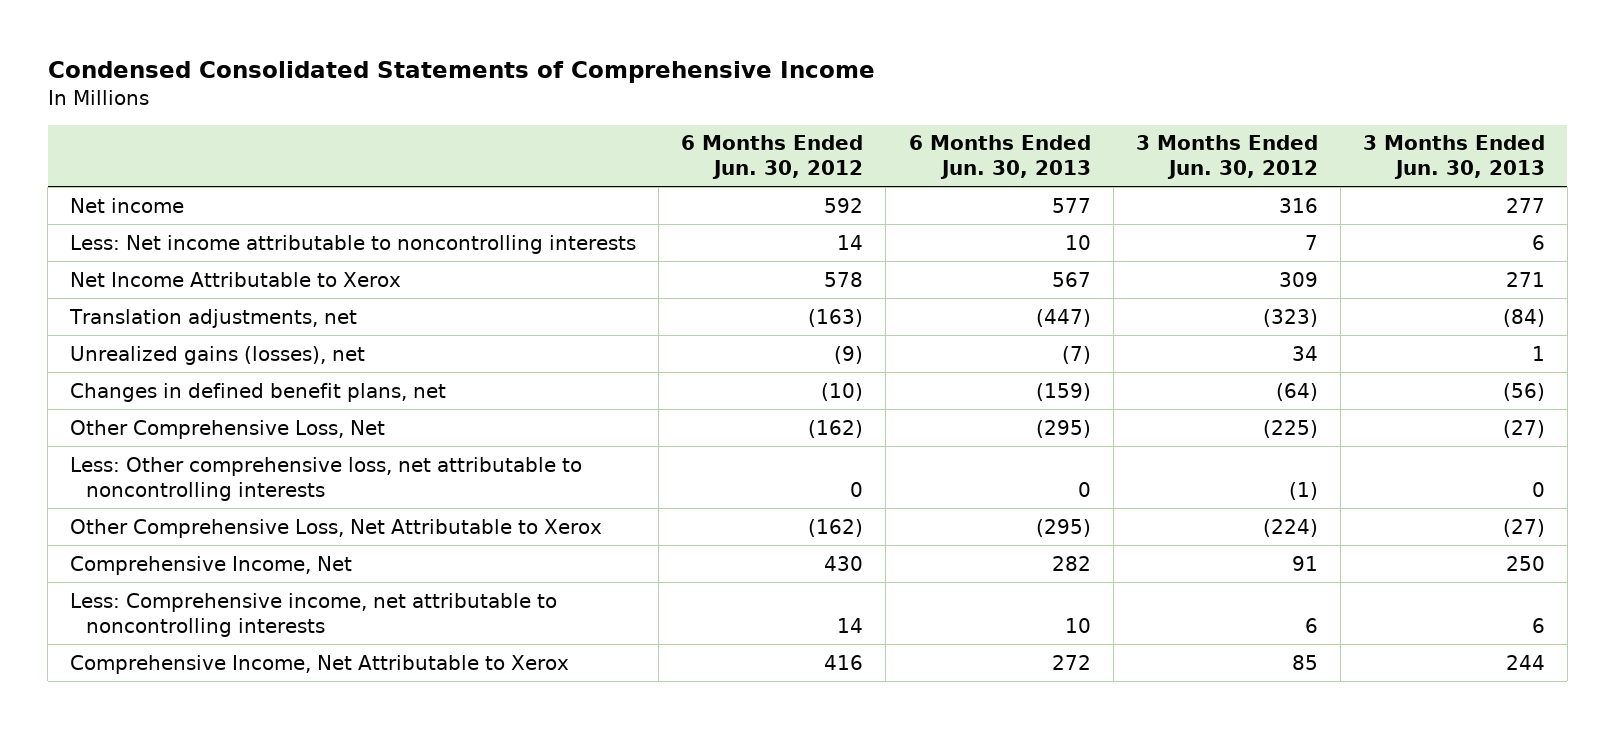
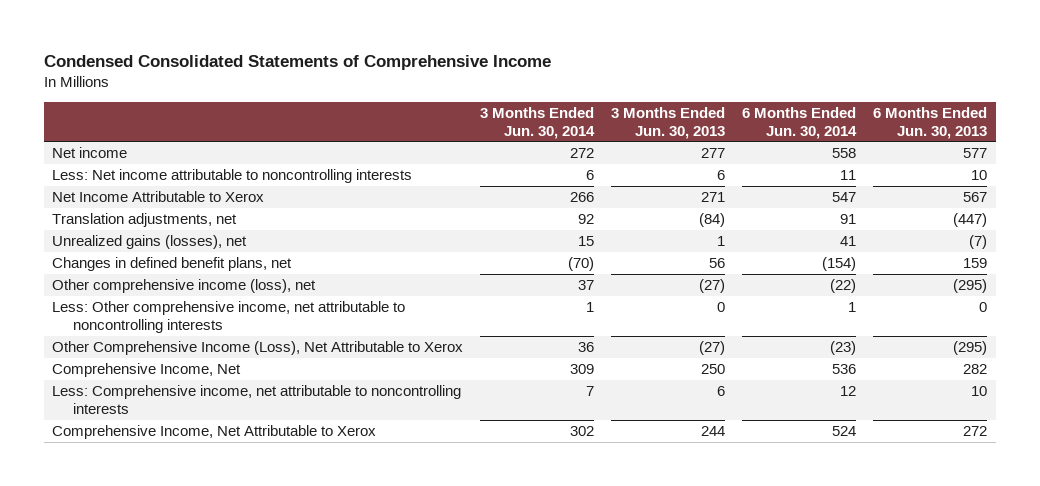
[681,135,864,180] 6 Months Ended Jun. 30, 2012 -> none
[1135,135,1318,180] 3 Months Ended Jun. 30, 2012 -> none
none -> [480,106,596,139] 3 Months Ended Jun. 30, 2014
none -> [742,106,858,139] 6 Months Ended Jun. 30, 2014
[1035,382,1091,401] (159) -> [963,257,988,268] 159
[1502,382,1545,401] (56) -> [709,257,726,268] 56
[70,419,386,439] Other Comprehensive Loss, Net -> [52,278,317,293] Other comprehensive income (loss), net
[70,456,583,501] Less: Other comprehensive loss, net attributable to noncontrolling interests -> [52,300,406,333] Less: Other comprehensive income, net attributable to noncontrolling interests
[70,518,603,538] Other Comprehensive Loss, Net Attributable to Xerox -> [52,340,464,355] Other Comprehensive Income (Loss), Net Attributable to Xerox

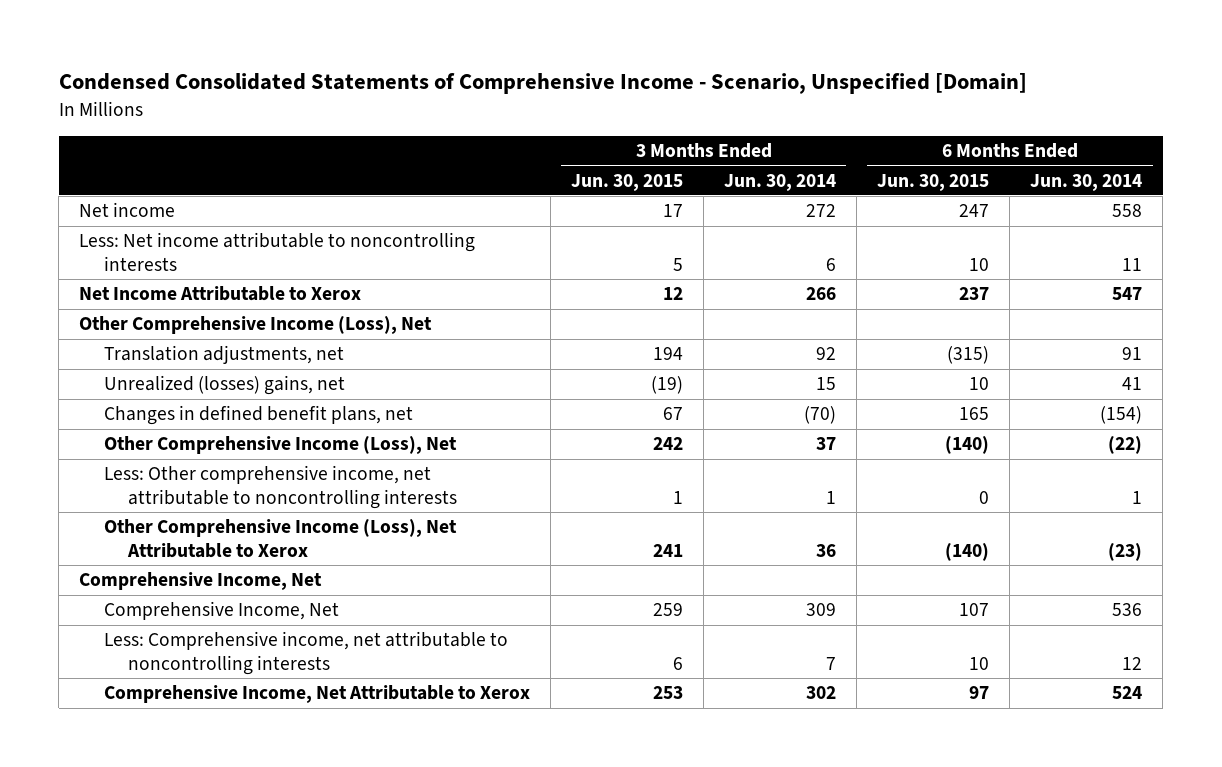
[43,54,551,70] Condensed Consolidated Statements of Comprehensive Income -> [58,73,1027,95] Condensed Consolidated Statements of Comprehensive Income - Scenario, Unspecified [Domain]
[611,106,726,139] 3 Months Ended Jun. 30, 2013 -> none
[873,106,988,139] 6 Months Ended Jun. 30, 2013 -> none
none -> [571,173,684,191] Jun. 30, 2015
none -> [877,173,990,191] Jun. 30, 2015
none -> [79,316,433,335] Other Comprehensive Income (Loss), Net
[52,234,248,249] Unrealized gains (losses), net -> [103,375,345,396] Unrealized (losses) gains, net
[52,278,317,293] Other comprehensive income (loss), net -> [103,436,457,455] Other Comprehensive Income (Loss), Net
none -> [79,572,323,591] Comprehensive Income, Net

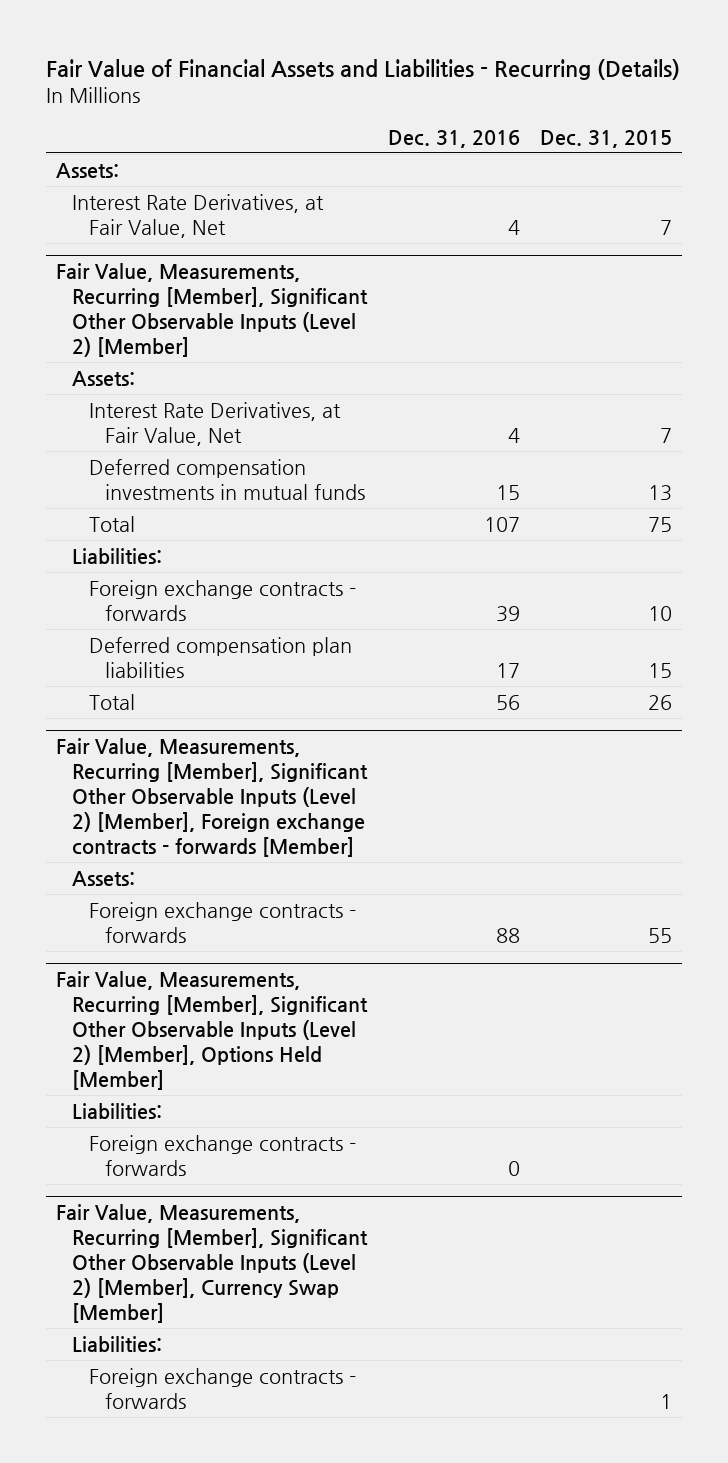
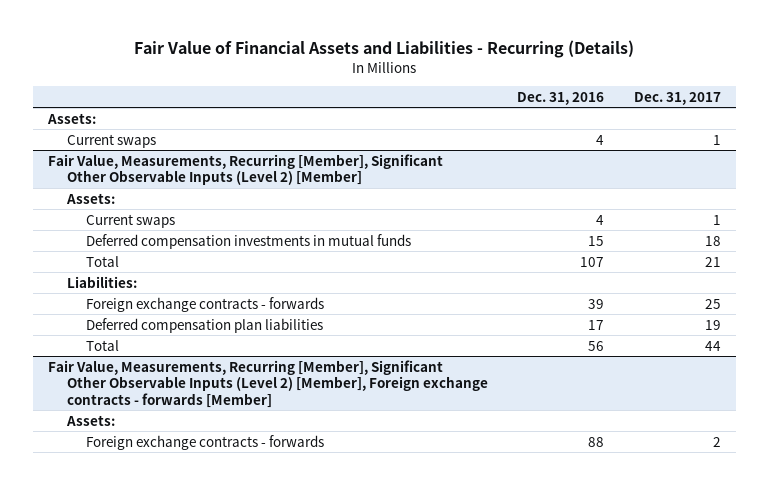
[540,129,673,148] Dec. 31, 2015 -> none
none -> [634,91,722,105] Dec. 31, 2017
[72,193,325,238] Interest Rate Derivatives, at Fair Value, Net -> [66,133,156,148] Current swaps
[88,401,341,446] Interest Rate Derivatives, at Fair Value, Net -> [86,213,176,228] Current swaps
[55,971,369,1090] Fair Value, Measurements, Recurring [Member], Significant Other Observable Inputs (Level 2) [Member], Options Held [Member] -> none
[72,1102,163,1119] Liabilities: -> none
[88,1134,356,1176] Foreign exchange contracts - forwards -> none
[55,1204,369,1323] Fair Value, Measurements, Recurring [Member], Significant Other Observable Inputs (Level 2) [Member], Currency Swap [Member] -> none
[72,1335,163,1352] Liabilities: -> none
[88,1367,356,1409] Foreign exchange contracts - forwards -> none

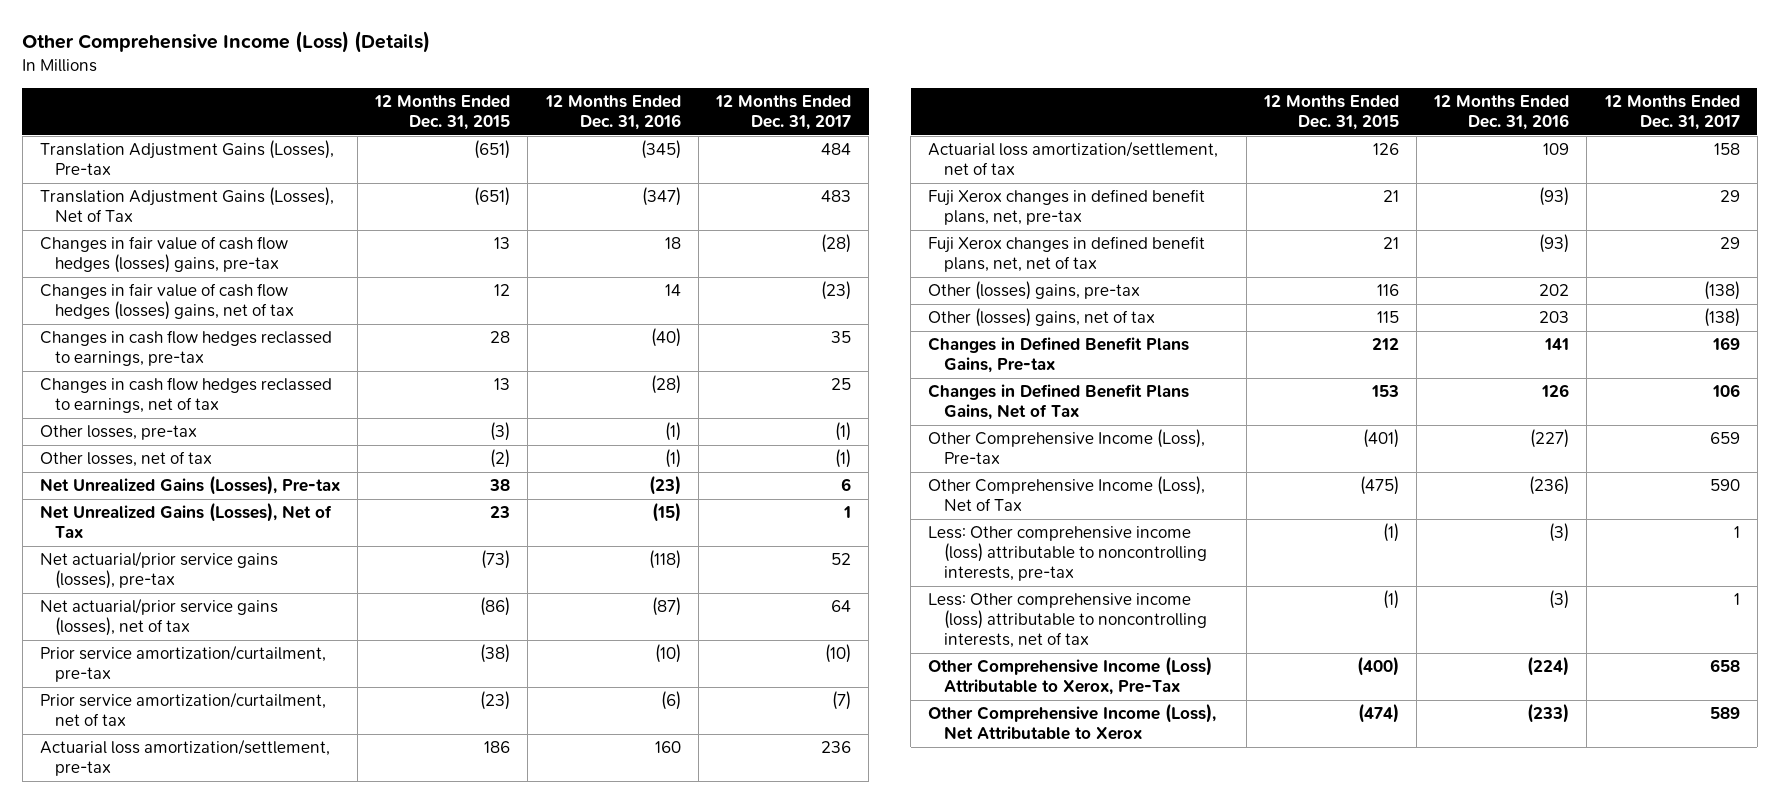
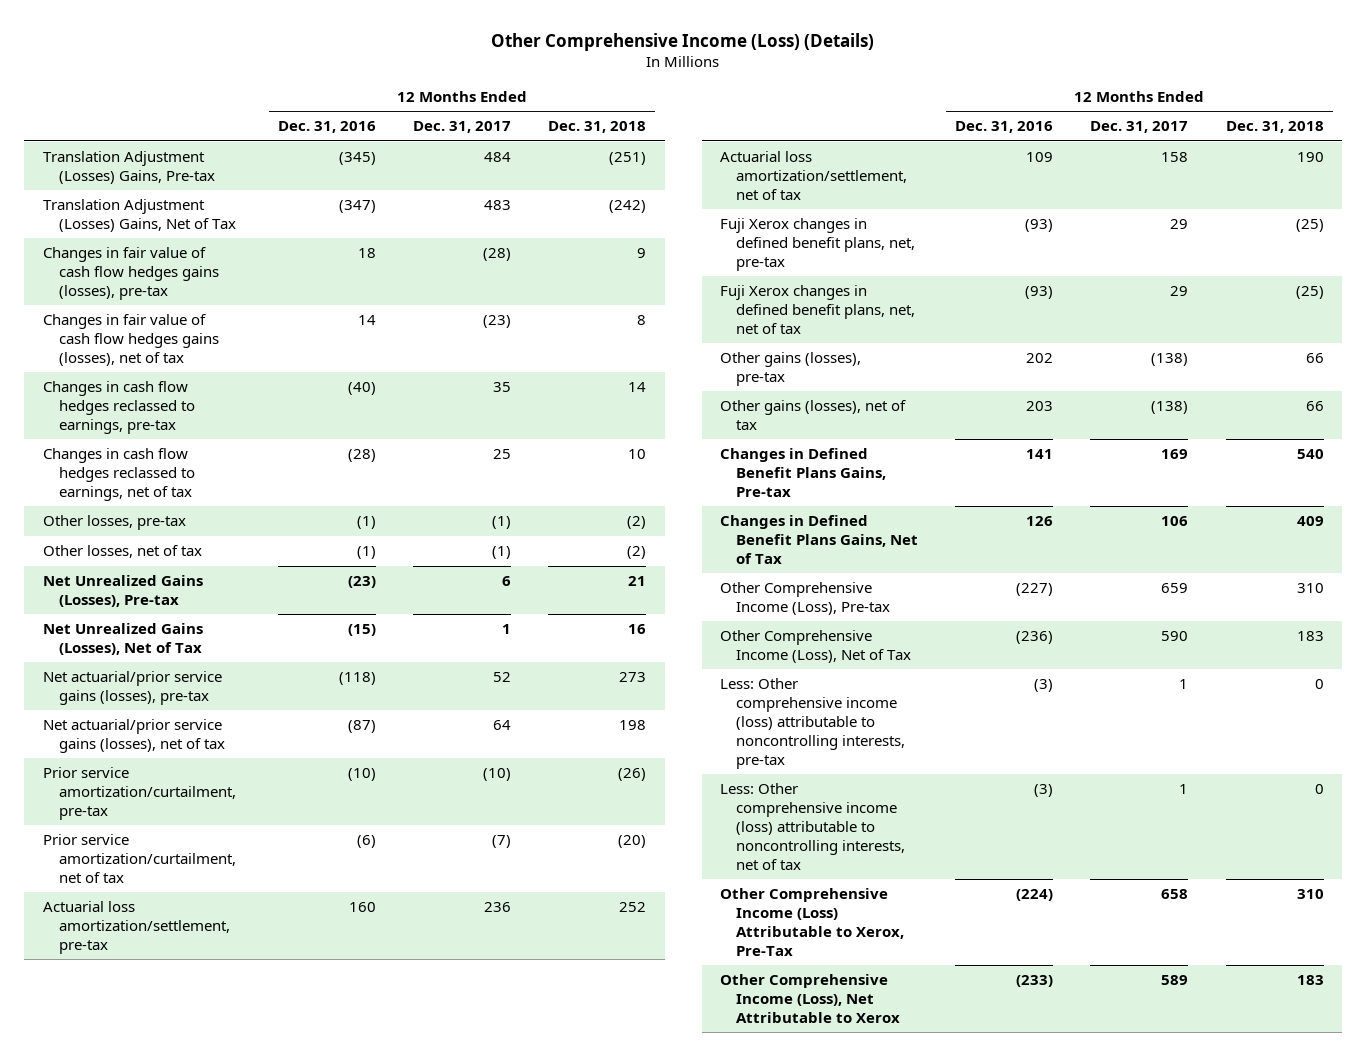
[374,94,511,130] 12 Months Ended Dec. 31, 2015 -> none
none -> [548,121,647,134] Dec. 31, 2018
[39,140,334,176] Translation Adjustment Gains (Losses), Pre-tax -> [42,151,215,185] Translation Adjustment (Losses) Gains, Pre-tax
[39,187,334,223] Translation Adjustment Gains (Losses), Net of Tax -> [42,199,236,233] Translation Adjustment (Losses) Gains, Net of Tax
[39,236,288,274] Changes in fair value of cash flow hedges (losses) gains, pre-tax -> [42,247,219,300] Changes in fair value of cash flow hedges gains (losses), pre-tax
[39,283,295,321] Changes in fair value of cash flow hedges (losses) gains, net of tax -> [42,314,219,366] Changes in fair value of cash flow hedges gains (losses), net of tax
[928,281,1141,301] Other (losses) gains, pre-tax -> [720,352,862,387] Other gains (losses), pre-tax
[928,308,1156,328] Other (losses) gains, net of tax -> [720,400,907,431] Other gains (losses), net of tax

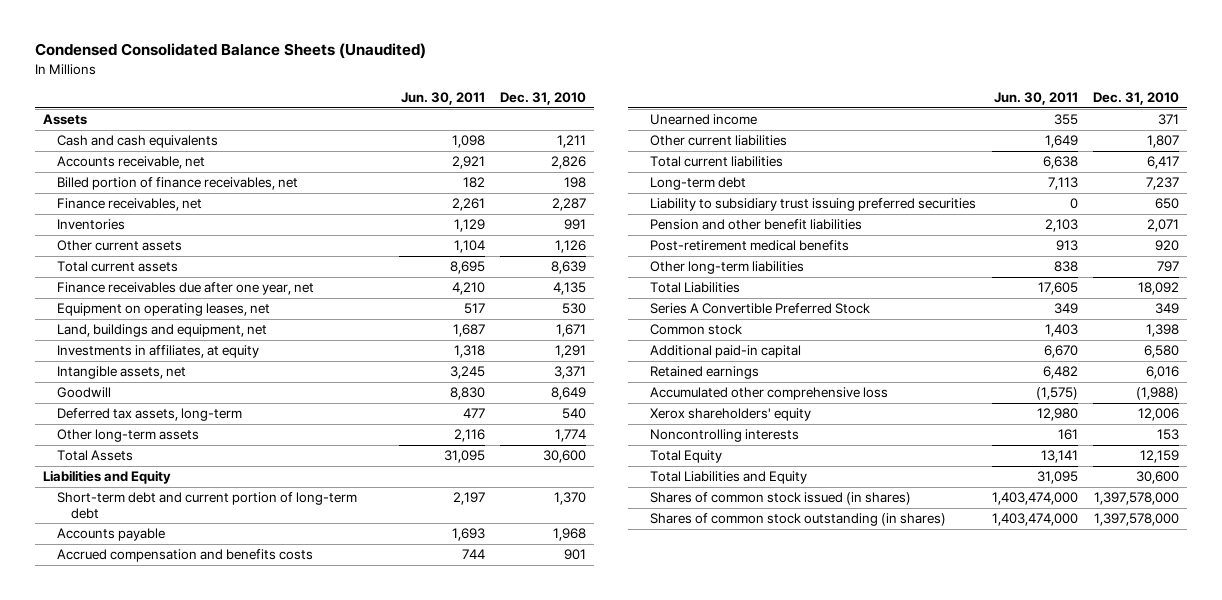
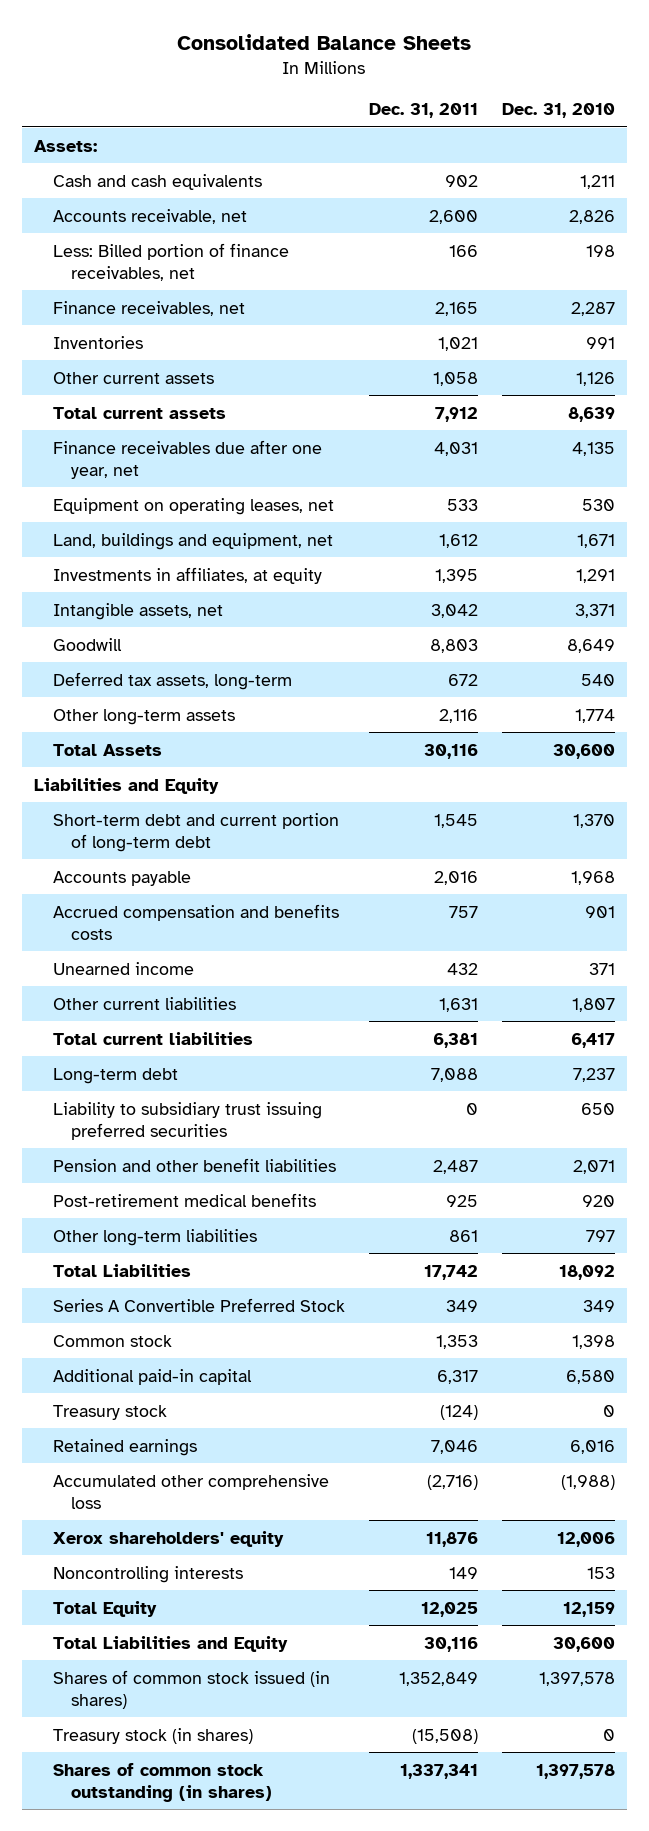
[34,43,426,60] Condensed Consolidated Balance Sheets (Unaudited) -> [177,33,472,50] Consolidated Balance Sheets
[400,91,485,105] Jun. 30, 2011 -> none
none -> [368,103,478,119] Dec. 31, 2011
[42,114,87,126] Assets -> [33,139,97,152] Assets:
[56,177,298,191] Billed portion of finance receivables, net -> [52,242,289,281] Less: Billed portion of finance receivables, net
none -> [52,1404,167,1420] Treasury stock
[1094,492,1180,506] 1,397,578,000 -> [538,1671,615,1686] 1,397,578
none -> [52,1727,253,1744] Treasury stock (in shares)
[1094,513,1180,527] 1,397,578,000 -> [535,1763,615,1779] 1,397,578

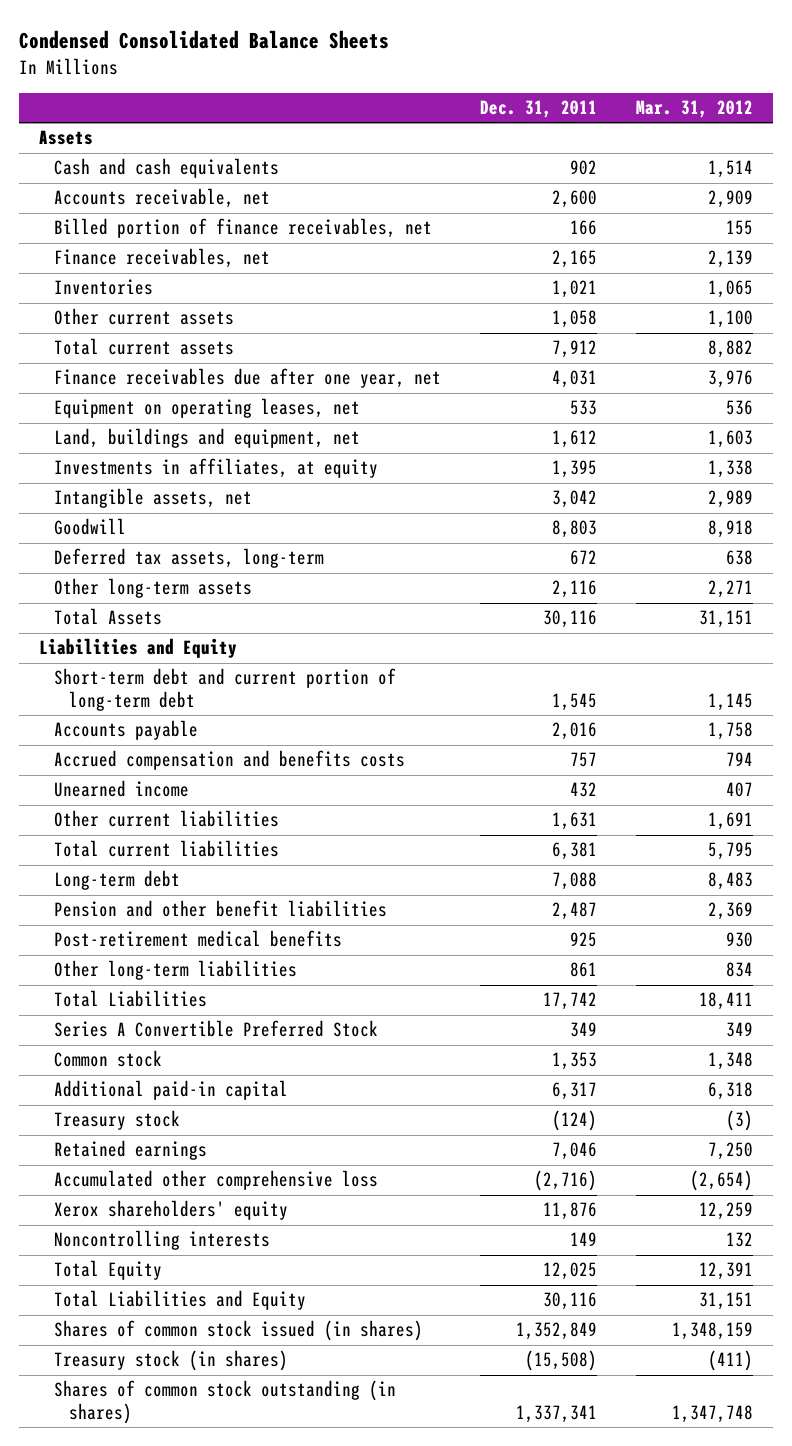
[177,33,472,50] Consolidated Balance Sheets -> [18,30,389,50] Condensed Consolidated Balance Sheets
[501,103,615,119] Dec. 31, 2010 -> none
none -> [636,100,754,119] Mar. 31, 2012
[33,139,97,152] Assets: -> [38,130,93,146] Assets
[52,242,289,281] Less: Billed portion of finance receivables, net -> [53,218,432,239] Billed portion of finance receivables, net
[52,1101,322,1140] Liability to subsidiary trust issuing preferred securities -> none

